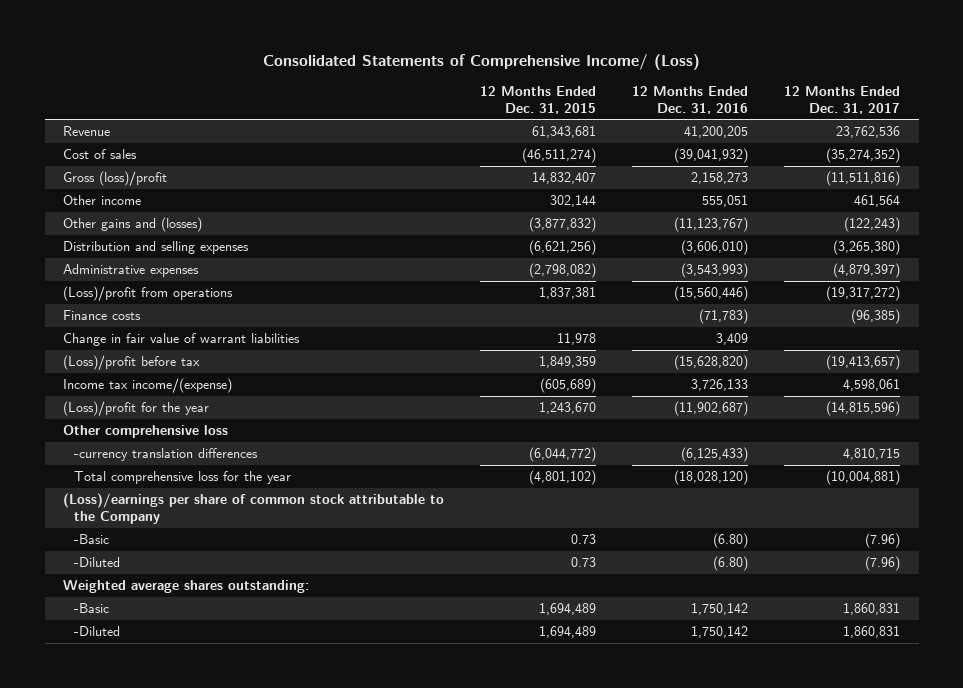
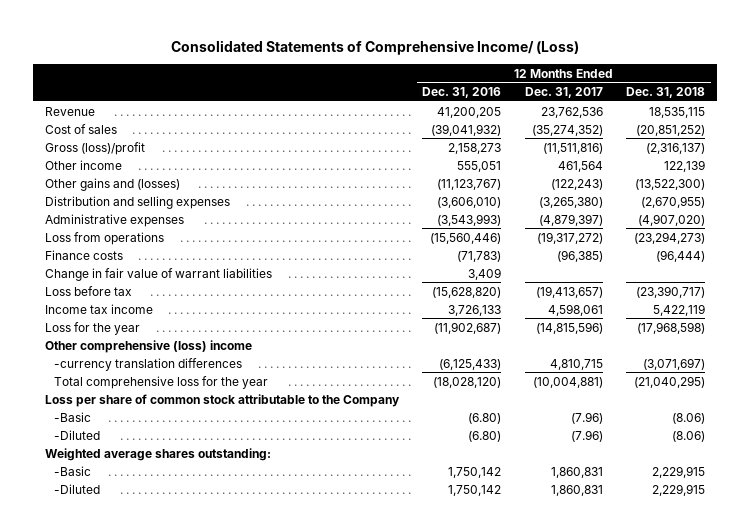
[480,85,597,114] 12 Months Ended Dec. 31, 2015 -> none
none -> [626,86,706,98] Dec. 31, 2018
[62,286,233,302] (Loss)/profit from operations -> [44,231,164,245] Loss from operations
[62,355,200,371] (Loss)/profit before tax -> [44,285,132,296] Loss before tax
[62,378,232,394] Income tax income/(expense) -> [44,303,153,314] Income tax income
[62,401,209,417] (Loss)/profit for the year -> [44,321,140,335] Loss for the year
[62,425,228,439] Other comprehensive loss -> [44,339,252,353] Other comprehensive (loss) income
[62,493,444,525] (Loss)/earnings per share of common stock attributable to the Company -> [44,393,400,407] Loss per share of common stock attributable to the Company

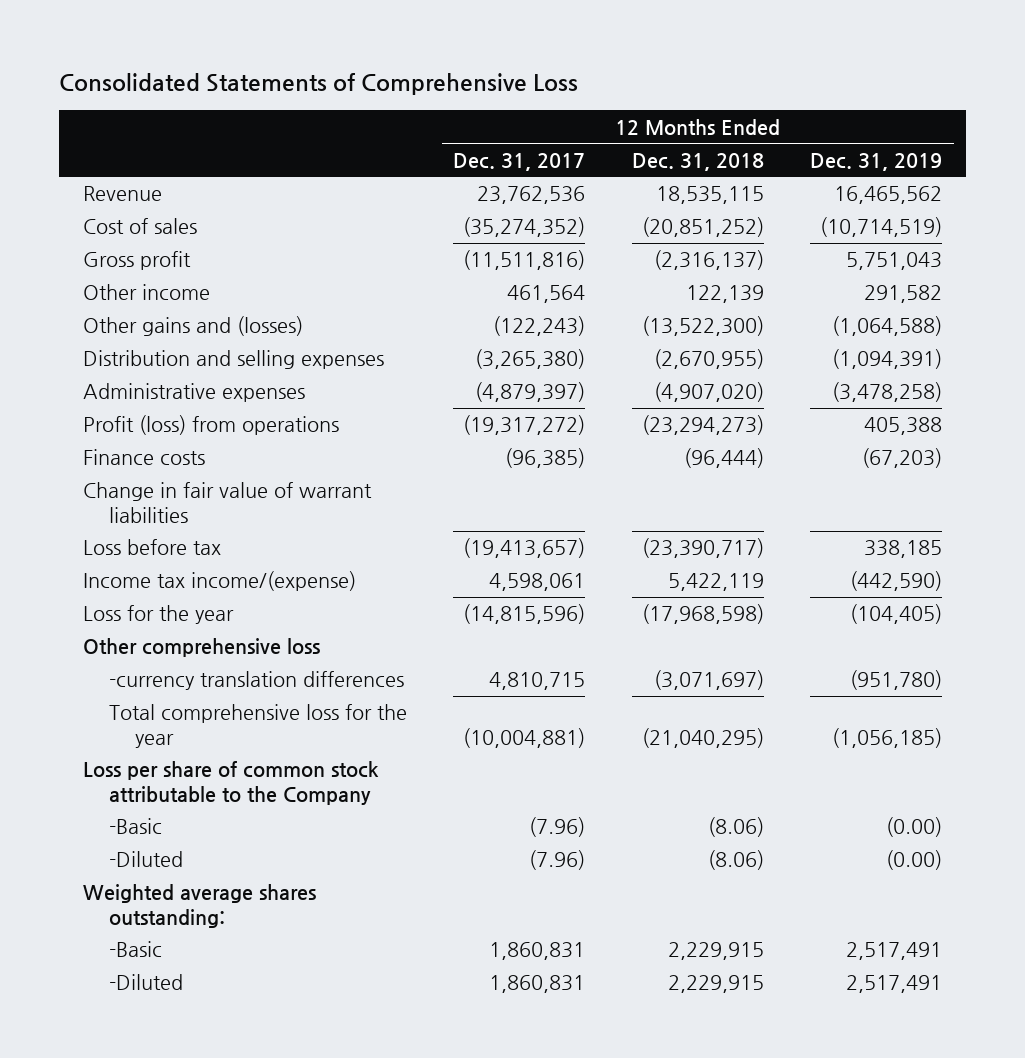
[171,39,580,55] Consolidated Statements of Comprehensive Income/ (Loss) -> [59,73,579,96] Consolidated Statements of Comprehensive Loss
[422,86,502,98] Dec. 31, 2016 -> none
none -> [810,152,943,171] Dec. 31, 2019
[44,141,145,155] Gross (loss)/profit -> [82,251,191,271] Gross profit
[44,231,164,245] Loss from operations -> [82,415,339,436] Profit (loss) from operations
[44,303,153,314] Income tax income -> [82,571,356,592] Income tax income/(expense)
[44,339,252,353] Other comprehensive (loss) income -> [82,638,320,658] Other comprehensive loss

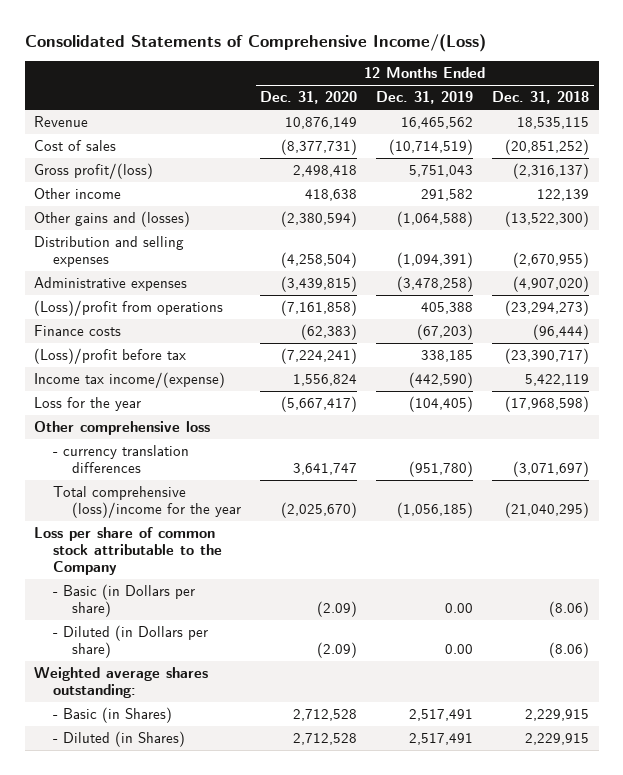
[59,73,579,96] Consolidated Statements of Comprehensive Loss -> [24,33,486,52] Consolidated Statements of Comprehensive Income/(Loss)
[453,152,586,171] Dec. 31, 2017 -> none
none -> [260,91,358,105] Dec. 31, 2020
[82,251,191,271] Gross profit -> [34,163,154,180] Gross profit/(loss)
[82,415,339,436] Profit (loss) from operations -> [34,300,224,317] (Loss)/profit from operations
[82,482,372,523] Change in fair value of warrant liabilities -> none
[82,539,221,556] Loss before tax -> [34,348,187,365] (Loss)/profit before tax
[108,671,404,691] -currency translation differences -> [53,445,190,474] - currency translation differences
[108,704,407,748] Total comprehensive loss for the year -> [53,486,242,519] Total comprehensive (loss)/income for the year
[108,818,162,835] -Basic -> [53,584,196,618] - Basic (in Dollars per share)
[886,817,943,838] (0.00) -> [445,603,474,614] 0.00
[108,851,183,868] -Diluted -> [53,625,209,659] - Diluted (in Dollars per share)
[886,850,943,871] (0.00) -> [445,644,474,655] 0.00
[108,941,162,958] -Basic -> [53,707,173,724] - Basic (in Shares)
[108,974,183,991] -Diluted -> [53,731,186,748] - Diluted (in Shares)

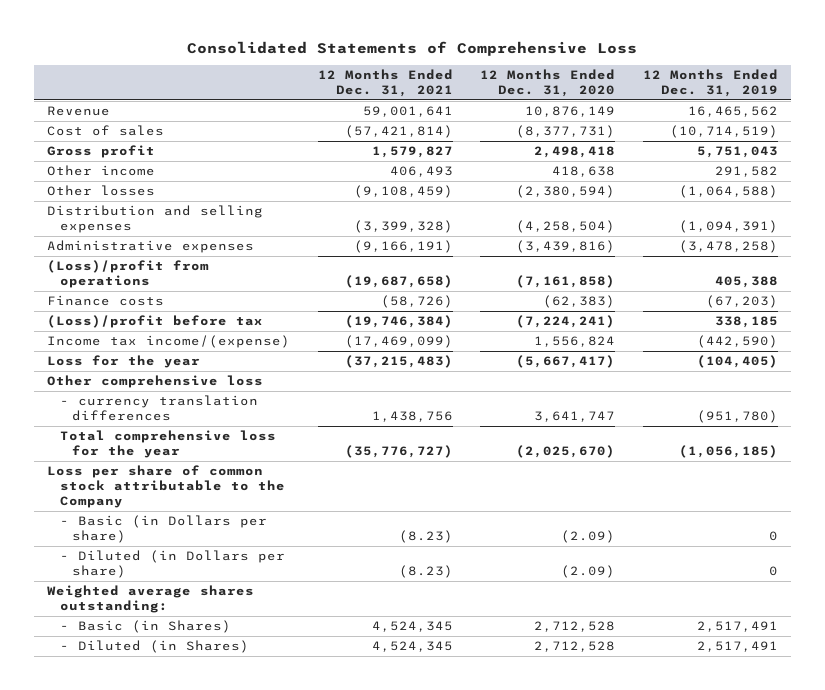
[24,33,486,52] Consolidated Statements of Comprehensive Income/(Loss) -> [187,40,638,56] Consolidated Statements of Comprehensive Loss
[492,91,590,105] Dec. 31, 2018 -> none
none -> [317,69,453,97] 12 Months Ended Dec. 31, 2021
[34,163,154,180] Gross profit/(loss) -> [47,145,156,159] Gross profit
[34,211,191,228] Other gains and (losses) -> [47,185,156,197] Other losses
[281,276,358,293] (3,439,815) -> [516,240,616,254] (3,439,816)
[53,486,242,519] Total comprehensive (loss)/income for the year -> [59,430,276,459] Total comprehensive loss for the year
[445,603,474,614] 0.00 -> [768,531,778,542] 0
[445,644,474,655] 0.00 -> [768,566,778,577] 0

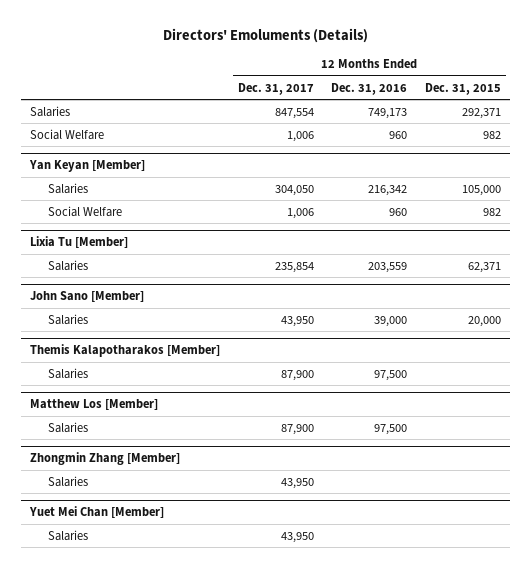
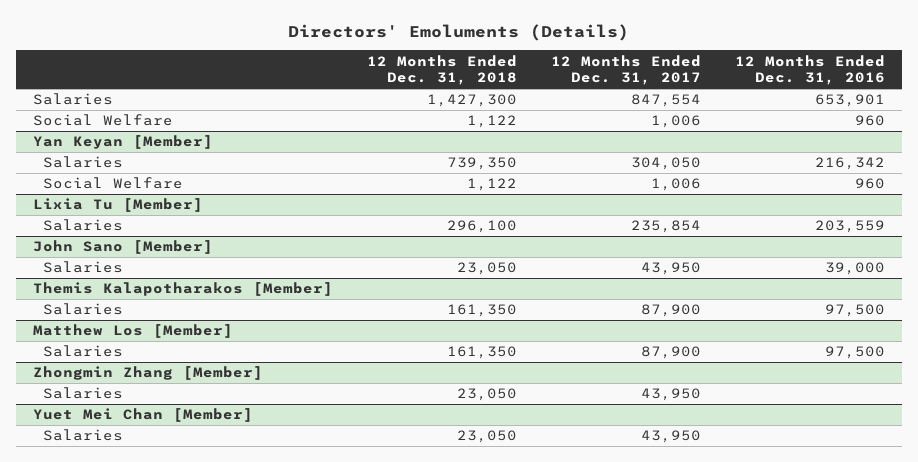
[425,82,502,95] Dec. 31, 2015 -> none
none -> [367,54,518,86] 12 Months Ended Dec. 31, 2018
[368,107,408,119] 749,173 -> [815,94,886,108] 653,901

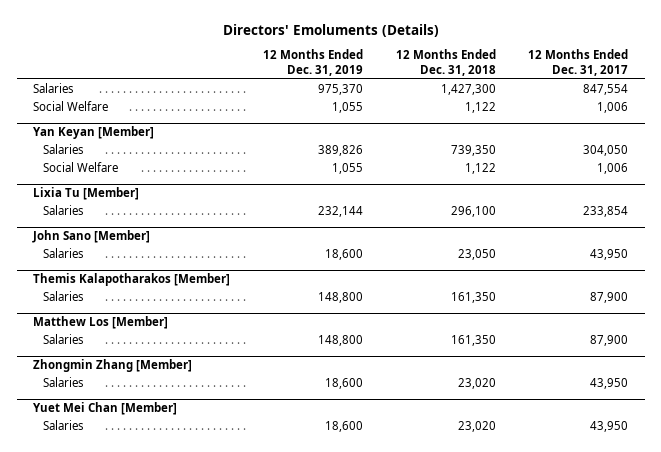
[735,54,886,86] 12 Months Ended Dec. 31, 2016 -> none
none -> [262,49,363,76] 12 Months Ended Dec. 31, 2019
[631,220,702,234] 235,854 -> [583,205,629,217] 233,854
[457,388,518,402] 23,050 -> [457,377,496,389] 23,020
[457,430,518,444] 23,050 -> [457,420,496,432] 23,020

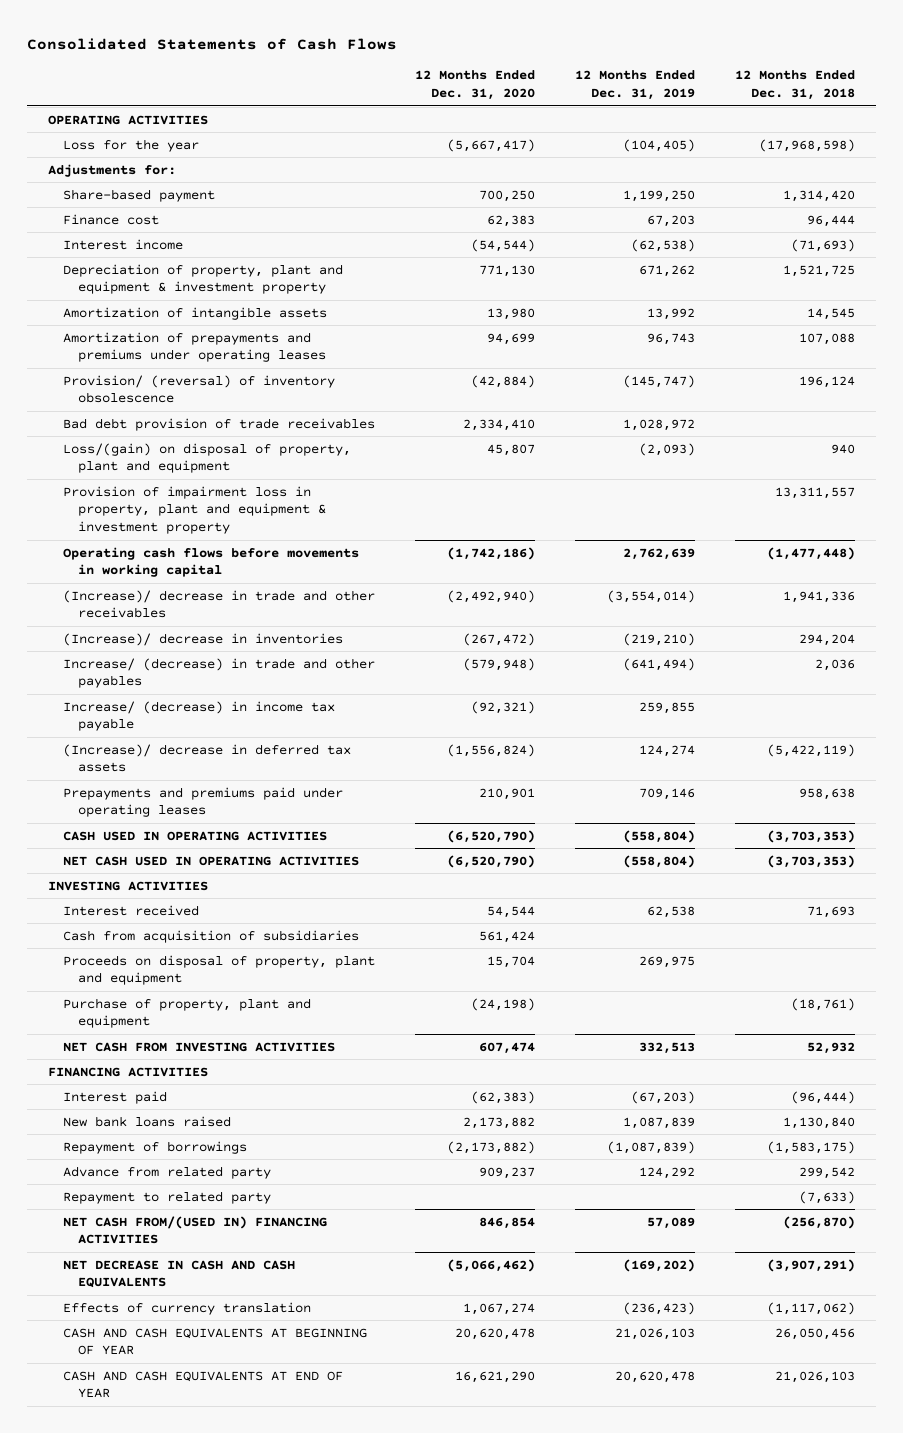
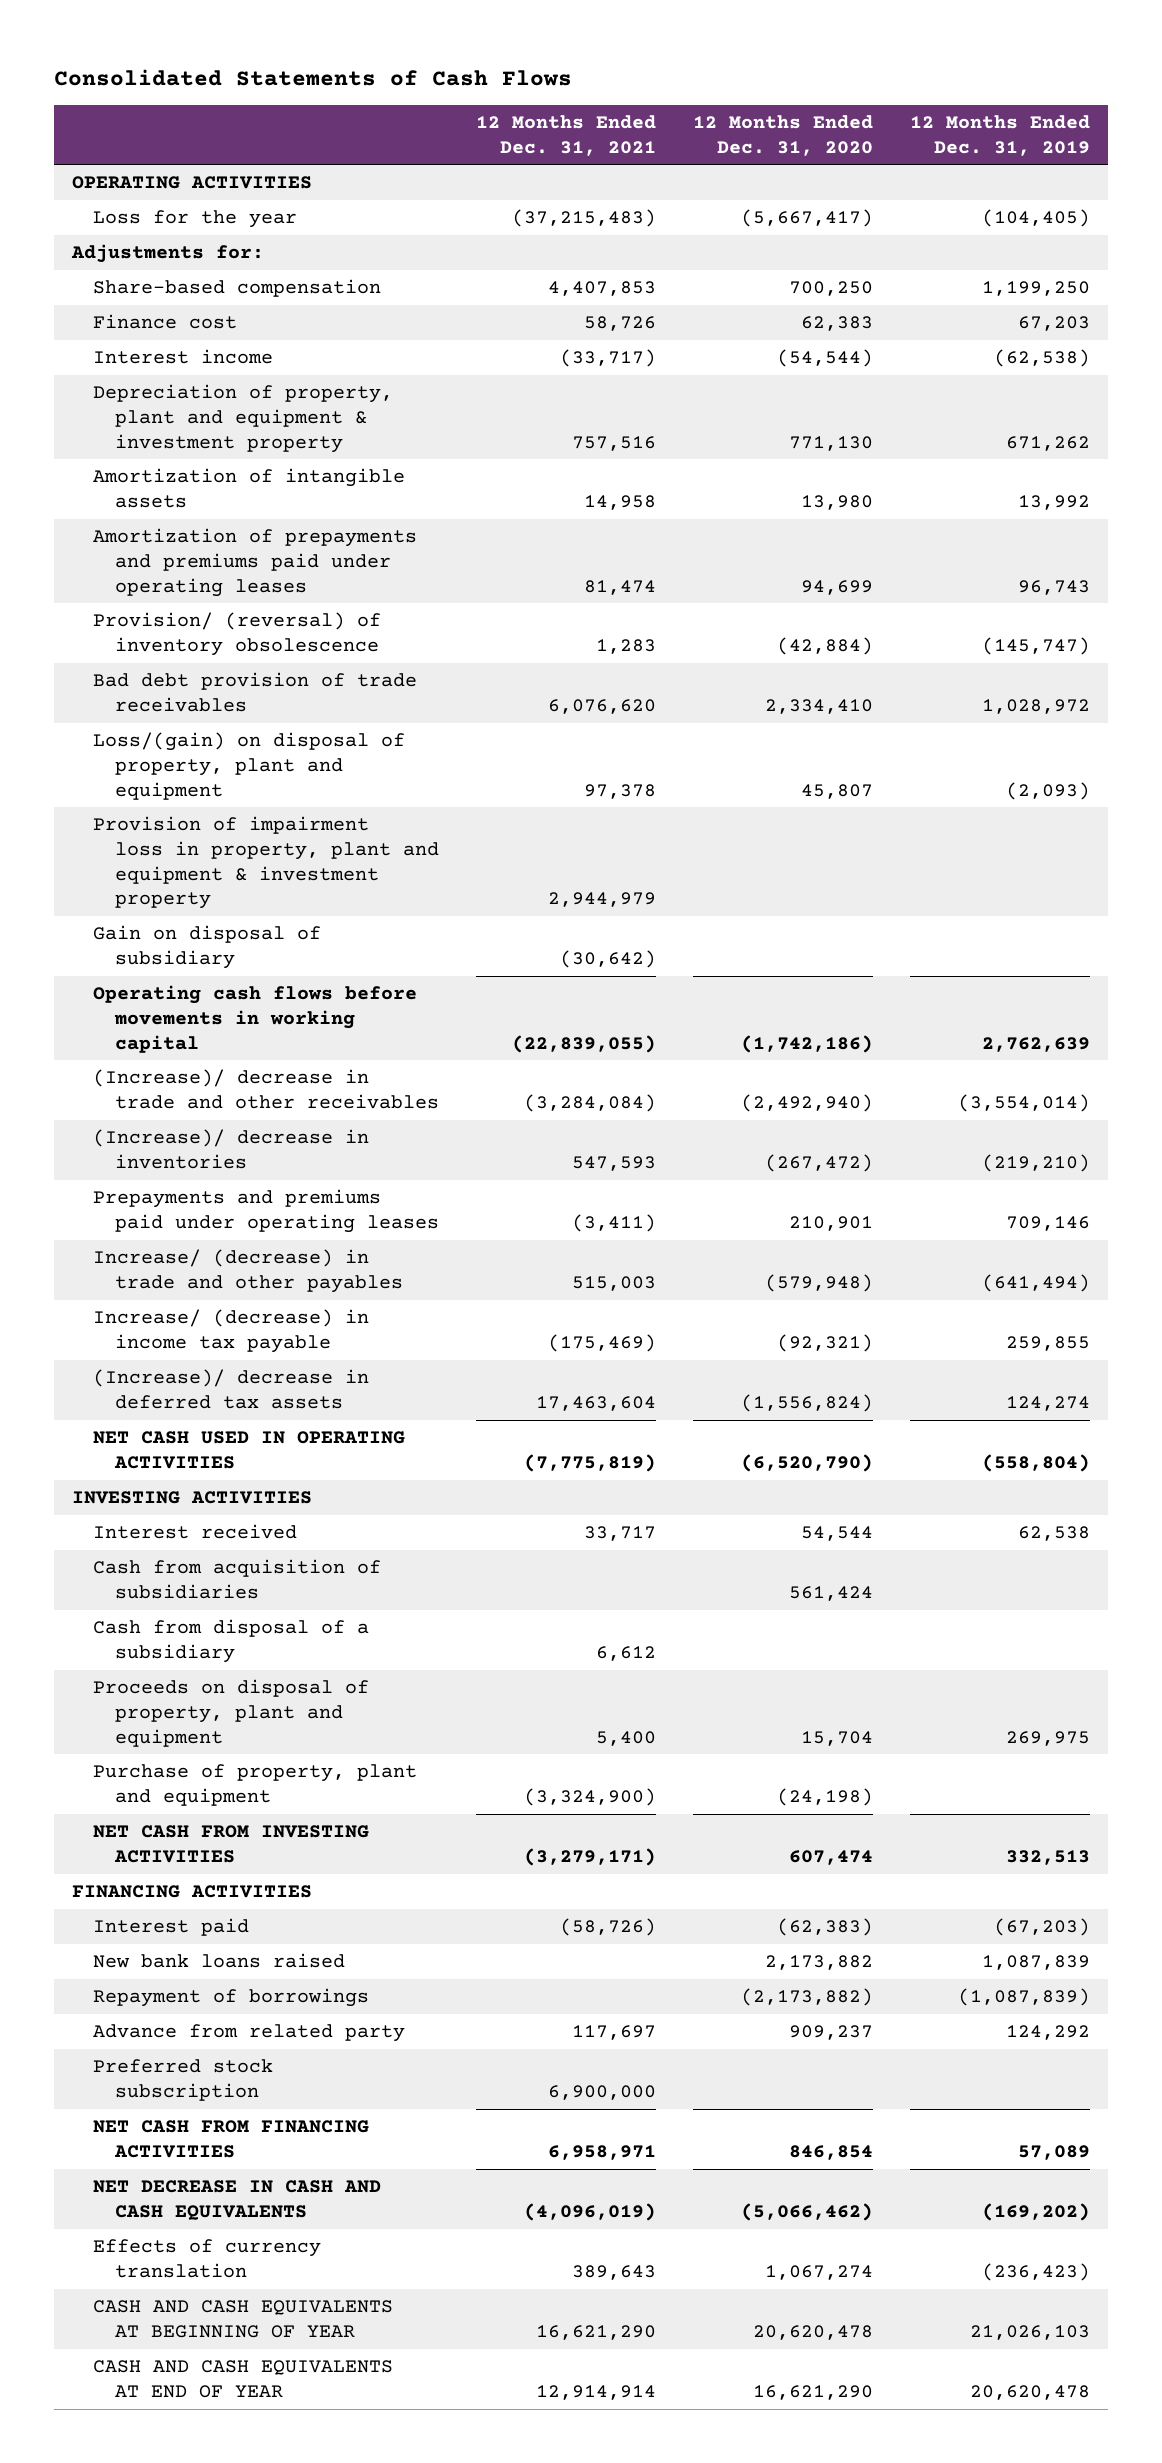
[735,70,856,101] 12 Months Ended Dec. 31, 2018 -> none
none -> [475,115,656,156] 12 Months Ended Dec. 31, 2021
[62,188,215,202] Share-based payment -> [93,279,382,298] Share-based compensation
[62,331,326,363] Amortization of prepayments and premiums under operating leases -> [93,528,418,597] Amortization of prepayments and premiums paid under operating leases
none -> [93,925,322,969] Gain on disposal of subsidiary
[62,786,343,818] Prepayments and premiums paid under operating leases -> [93,1189,439,1233] Prepayments and premiums paid under operating leases
[62,830,327,841] CASH USED IN OPERATING ACTIVITIES -> none
none -> [93,1619,370,1663] Cash from disposal of a subsidiary
[62,1190,271,1204] Repayment to related party -> none
none -> [93,2059,274,2101] Preferred stock subscription
[62,1215,327,1245] NET CASH FROM/(USED IN) FINANCING ACTIVITIES -> [93,2120,370,2158] NET CASH FROM FINANCING ACTIVITIES

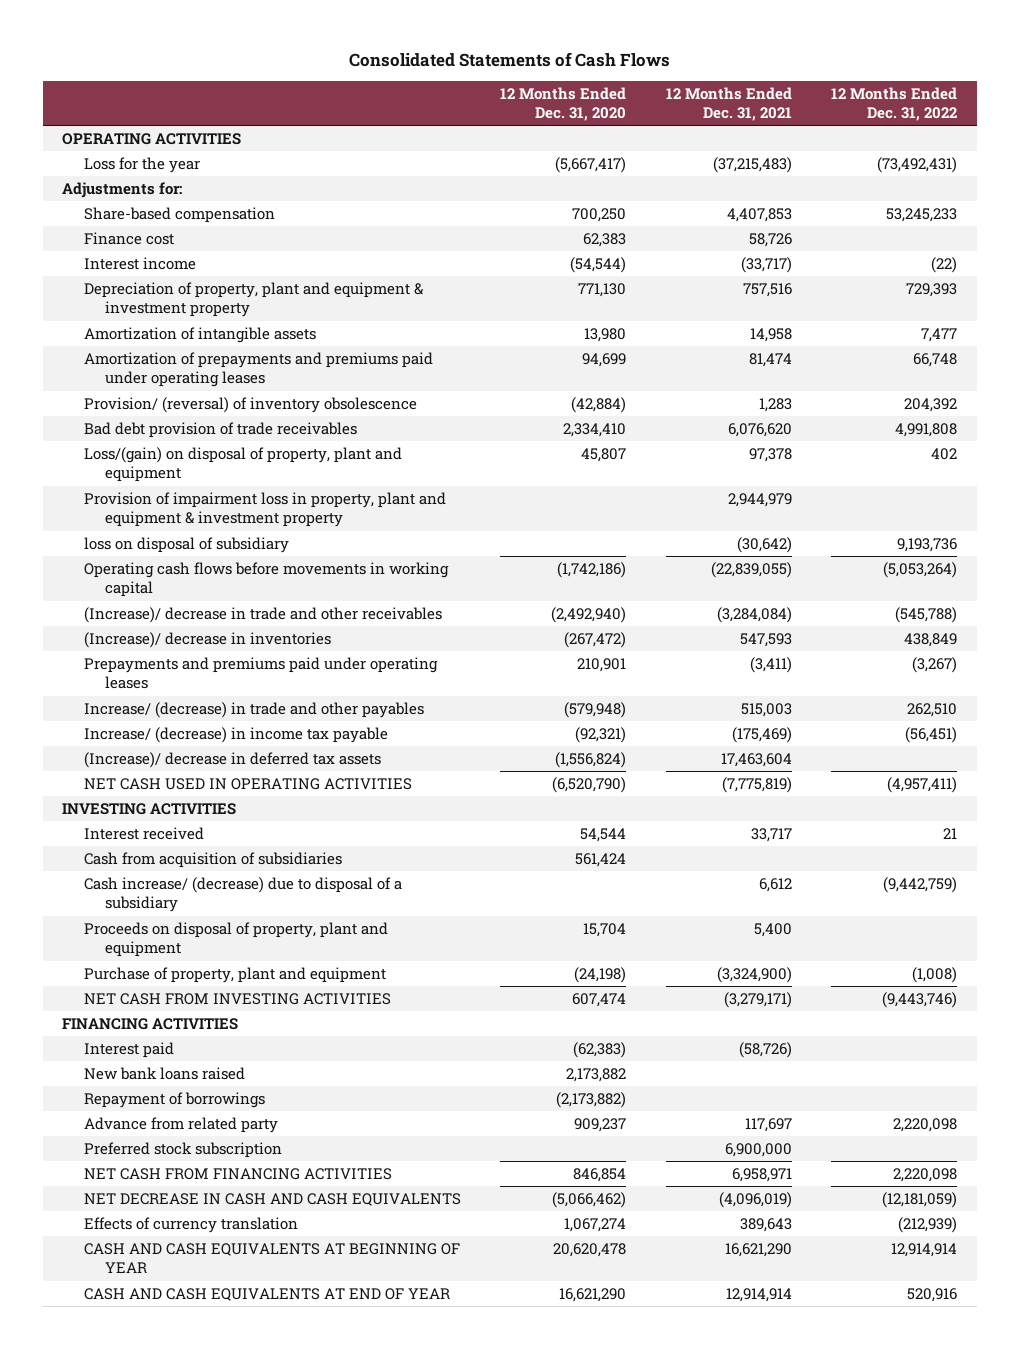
[909,115,1090,156] 12 Months Ended Dec. 31, 2019 -> none
none -> [831,86,958,121] 12 Months Ended Dec. 31, 2022
[93,925,322,969] Gain on disposal of subsidiary -> [83,537,289,554] loss on disposal of subsidiary
[93,1619,370,1663] Cash from disposal of a subsidiary -> [83,877,402,913] Cash increase/ (decrease) due to disposal of a subsidiary

